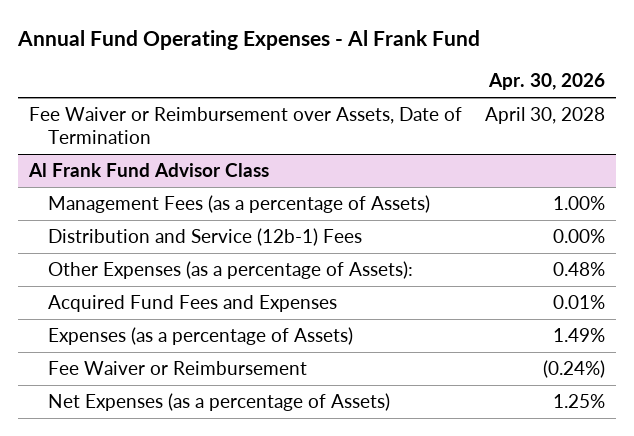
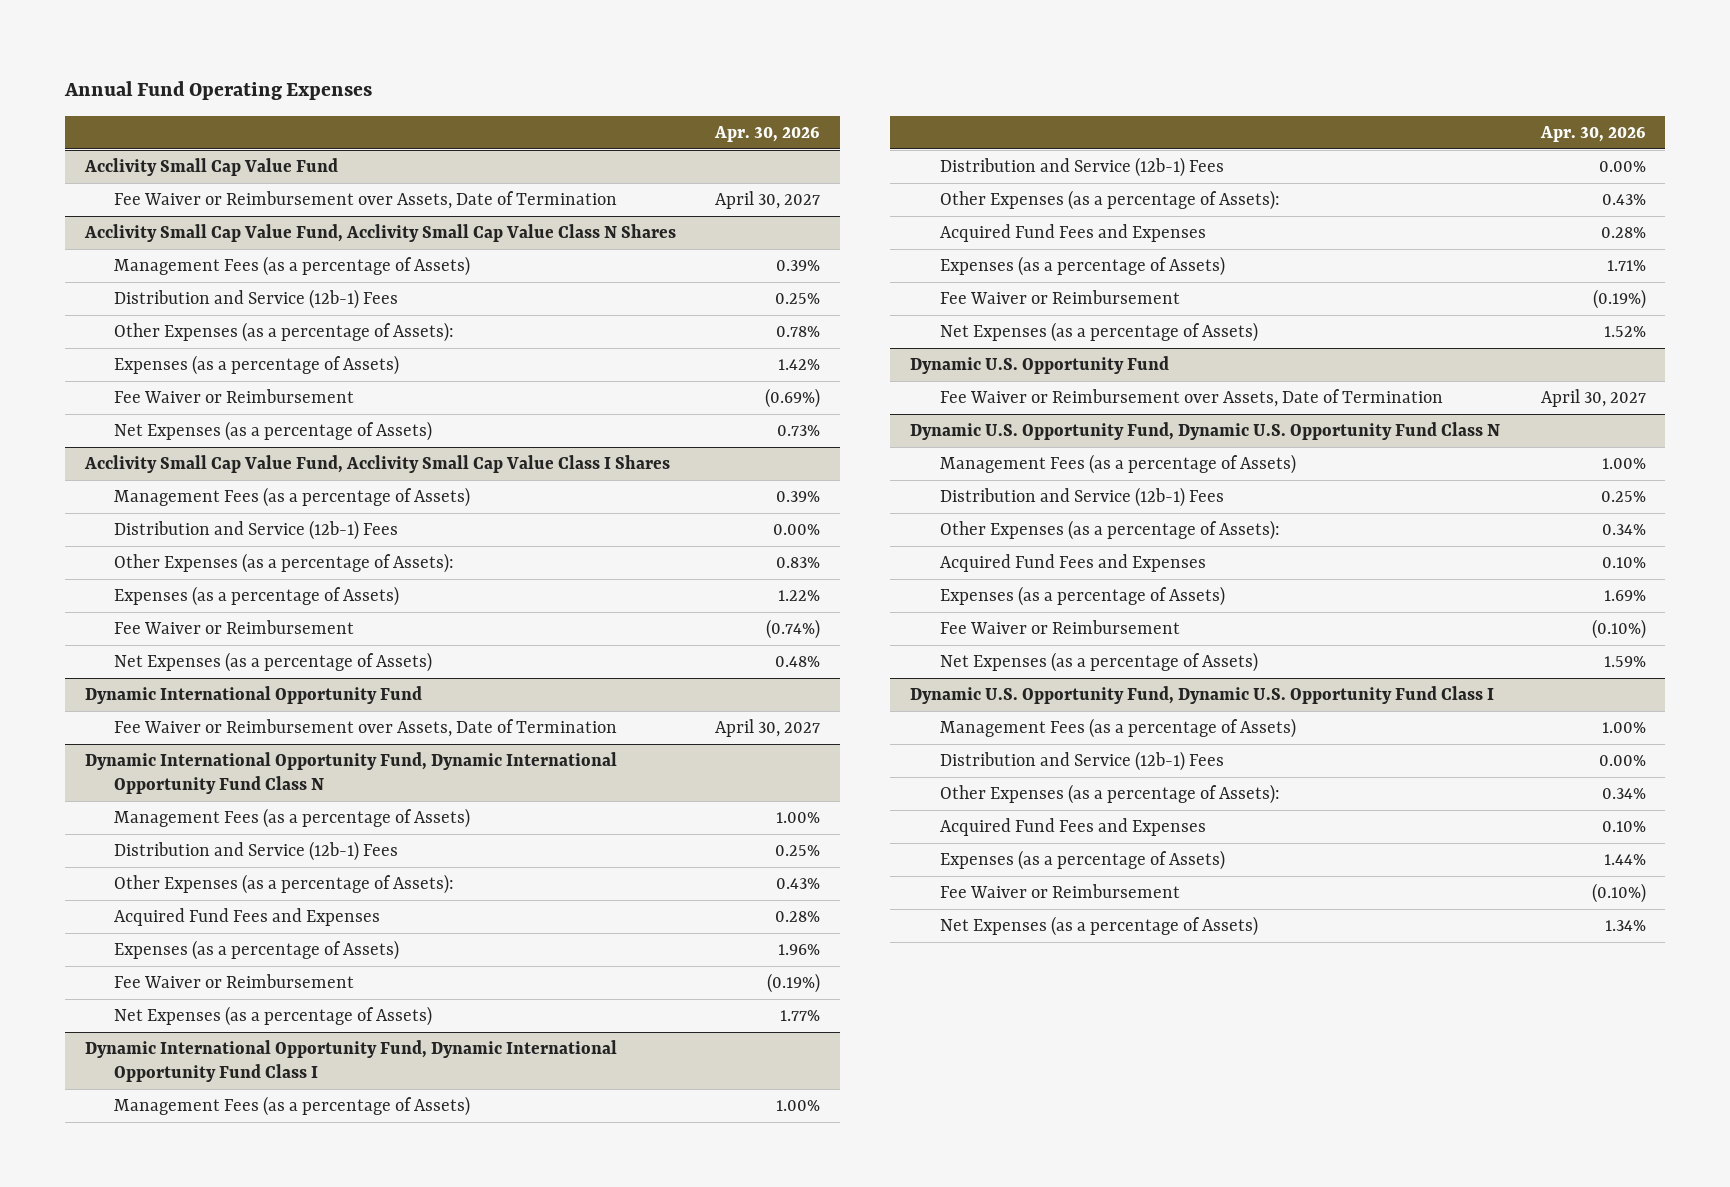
[16,30,480,51] Annual Fund Operating Expenses - Al Frank Fund -> [64,81,373,101] Annual Fund Operating Expenses
[28,163,270,178] Al Frank Fund Advisor Class -> none
none -> [83,158,338,177] Acclivity Small Cap Value Fund
[484,107,605,125] April 30, 2028 -> [715,191,821,210] April 30, 2027
none -> [83,224,676,243] Acclivity Small Cap Value Fund, Acclivity Small Cap Value Class N Shares
none -> [114,256,471,277] Management Fees (as a percentage of Assets)
none -> [114,289,399,310] Distribution and Service (12b-1) Fees
none -> [114,322,455,343] Other Expenses (as a percentage of Assets):
none -> [114,355,400,376] Expenses (as a percentage of Assets)
none -> [114,389,355,404] Fee Waiver or Reimbursement
none -> [114,421,433,442] Net Expenses (as a percentage of Assets)
none -> [83,455,670,474] Acclivity Small Cap Value Fund, Acclivity Small Cap Value Class I Shares
none -> [114,487,471,508] Management Fees (as a percentage of Assets)
none -> [114,520,399,541] Distribution and Service (12b-1) Fees
none -> [114,553,455,574] Other Expenses (as a percentage of Assets):
none -> [114,586,400,607] Expenses (as a percentage of Assets)
none -> [114,620,355,635] Fee Waiver or Reimbursement
none -> [114,652,433,673] Net Expenses (as a percentage of Assets)
none -> [84,686,422,705] Dynamic International Opportunity Fund
none -> [114,719,618,738] Fee Waiver or Reimbursement over Assets, Date of Termination
none -> [84,752,617,795] Dynamic International Opportunity Fund, Dynamic International Opportunity Fund Class N
none -> [114,841,399,862] Distribution and Service (12b-1) Fees
none -> [114,874,455,895] Other Expenses (as a percentage of Assets):
none -> [114,908,381,927] Acquired Fund Fees and Expenses
none -> [114,940,400,961] Expenses (as a percentage of Assets)
none -> [114,974,355,989] Fee Waiver or Reimbursement
none -> [114,1006,433,1027] Net Expenses (as a percentage of Assets)
none -> [84,1040,617,1083] Dynamic International Opportunity Fund, Dynamic International Opportunity Fund Class I
none -> [114,1096,471,1117] Management Fees (as a percentage of Assets)
[552,262,605,277] 0.48% -> [1601,194,1646,206] 0.43%
[552,295,605,310] 0.01% -> [1600,227,1646,239] 0.28%
[552,328,605,343] 1.49% -> [1606,260,1646,272] 1.71%
[542,360,605,379] (0.24%) -> [1592,289,1646,310] (0.19%)
[552,394,605,409] 1.25% -> [1603,326,1646,338] 1.52%
none -> [909,356,1169,375] Dynamic U.S. Opportunity Fund
none -> [939,389,1443,408] Fee Waiver or Reimbursement over Assets, Date of Termination
none -> [909,422,1500,441] Dynamic U.S. Opportunity Fund, Dynamic U.S. Opportunity Fund Class N
none -> [939,454,1296,475] Management Fees (as a percentage of Assets)
none -> [939,487,1224,508] Distribution and Service (12b-1) Fees
none -> [939,520,1280,541] Other Expenses (as a percentage of Assets):
none -> [939,554,1206,573] Acquired Fund Fees and Expenses
none -> [939,586,1225,607] Expenses (as a percentage of Assets)
none -> [939,620,1180,635] Fee Waiver or Reimbursement
none -> [939,652,1258,673] Net Expenses (as a percentage of Assets)
none -> [909,686,1494,705] Dynamic U.S. Opportunity Fund, Dynamic U.S. Opportunity Fund Class I
none -> [939,718,1296,739] Management Fees (as a percentage of Assets)
none -> [939,751,1224,772] Distribution and Service (12b-1) Fees
none -> [939,784,1280,805] Other Expenses (as a percentage of Assets):
none -> [939,818,1206,837] Acquired Fund Fees and Expenses
none -> [939,850,1225,871] Expenses (as a percentage of Assets)
none -> [939,884,1180,899] Fee Waiver or Reimbursement
none -> [939,916,1258,937] Net Expenses (as a percentage of Assets)

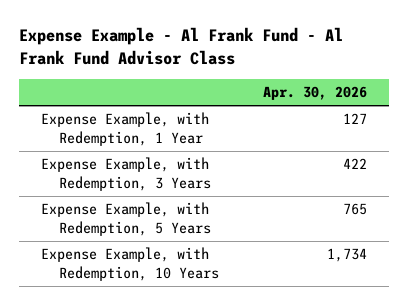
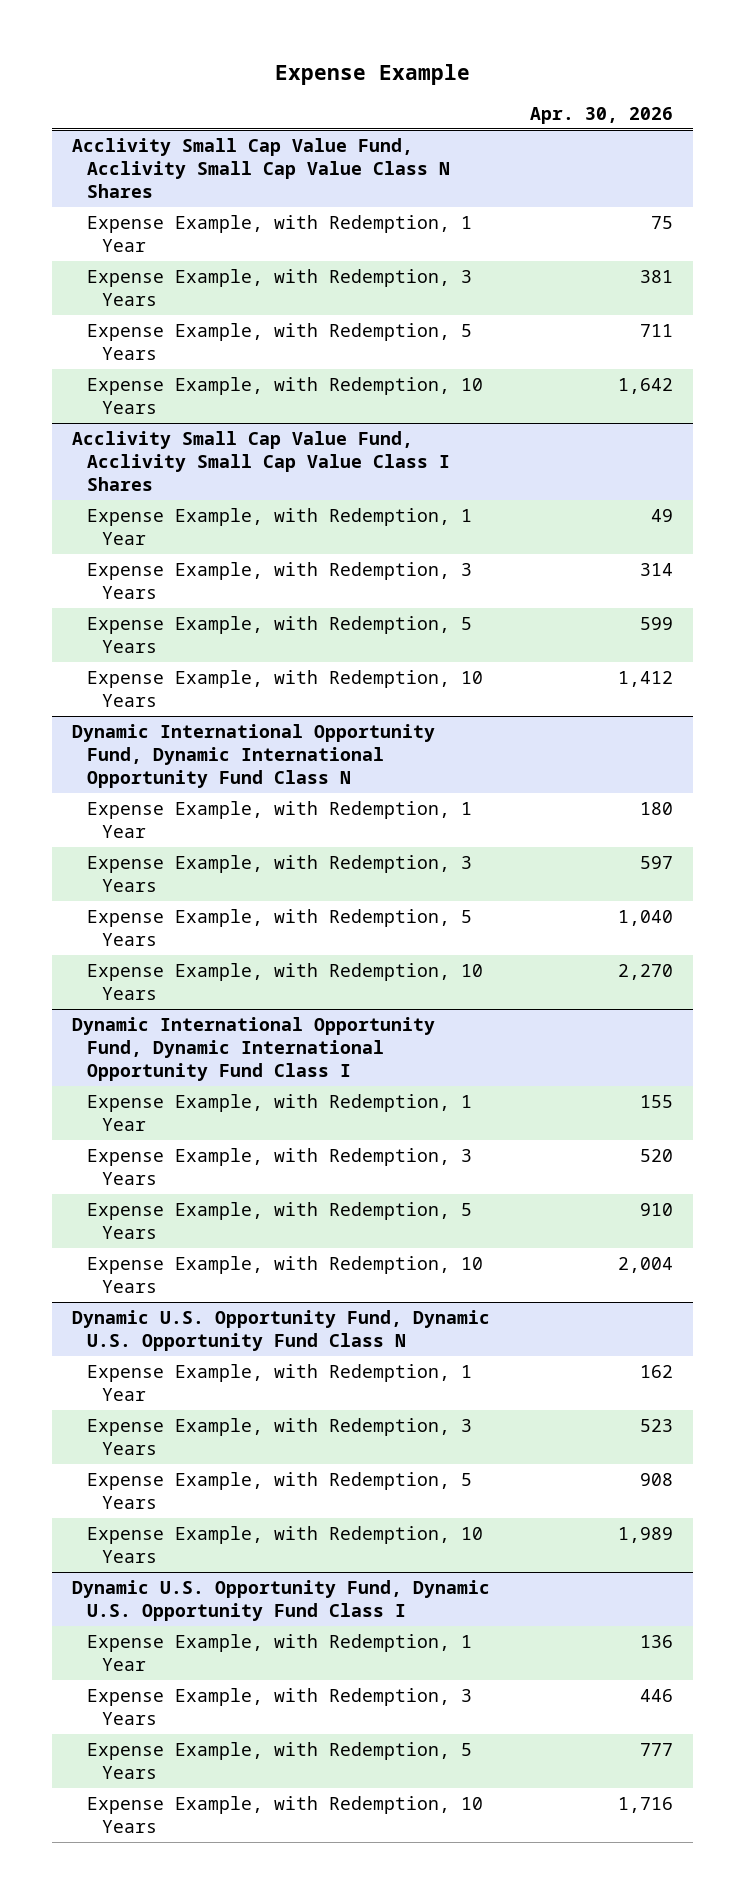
[18,27,343,66] Expense Example - Al Frank Fund - Al Frank Fund Advisor Class -> [274,63,470,85] Expense Example
none -> [71,138,451,199] Acclivity Small Cap Value Fund, Acclivity Small Cap Value Class N Shares
[342,113,367,125] 127 -> [651,216,674,230] 75
[342,158,367,170] 422 -> [640,270,674,284] 381
[342,203,367,216] 765 -> [640,324,674,338] 711
[326,248,367,263] 1,734 -> [618,378,674,395] 1,642
none -> [71,431,451,492] Acclivity Small Cap Value Fund, Acclivity Small Cap Value Class I Shares
none -> [87,508,473,546] Expense Example, with Redemption, 1 Year
none -> [87,562,473,600] Expense Example, with Redemption, 3 Years
none -> [87,616,473,654] Expense Example, with Redemption, 5 Years
none -> [87,670,484,708] Expense Example, with Redemption, 10 Years
none -> [71,724,435,789] Dynamic International Opportunity Fund, Dynamic International Opportunity Fund Class N
none -> [87,801,473,839] Expense Example, with Redemption, 1 Year
none -> [87,855,473,893] Expense Example, with Redemption, 3 Years
none -> [87,909,473,947] Expense Example, with Redemption, 5 Years
none -> [87,963,484,1001] Expense Example, with Redemption, 10 Years
none -> [71,1017,435,1082] Dynamic International Opportunity Fund, Dynamic International Opportunity Fund Class I
none -> [87,1094,473,1132] Expense Example, with Redemption, 1 Year
none -> [87,1148,473,1186] Expense Example, with Redemption, 3 Years
none -> [87,1202,473,1240] Expense Example, with Redemption, 5 Years
none -> [87,1256,484,1294] Expense Example, with Redemption, 10 Years
none -> [71,1310,490,1352] Dynamic U.S. Opportunity Fund, Dynamic U.S. Opportunity Fund Class N
none -> [87,1364,473,1402] Expense Example, with Redemption, 1 Year
none -> [87,1418,473,1456] Expense Example, with Redemption, 3 Years
none -> [87,1472,473,1510] Expense Example, with Redemption, 5 Years
none -> [87,1526,484,1564] Expense Example, with Redemption, 10 Years
none -> [71,1580,490,1622] Dynamic U.S. Opportunity Fund, Dynamic U.S. Opportunity Fund Class I
none -> [87,1634,473,1672] Expense Example, with Redemption, 1 Year
none -> [87,1688,473,1726] Expense Example, with Redemption, 3 Years
none -> [87,1742,473,1780] Expense Example, with Redemption, 5 Years
none -> [87,1796,484,1834] Expense Example, with Redemption, 10 Years

